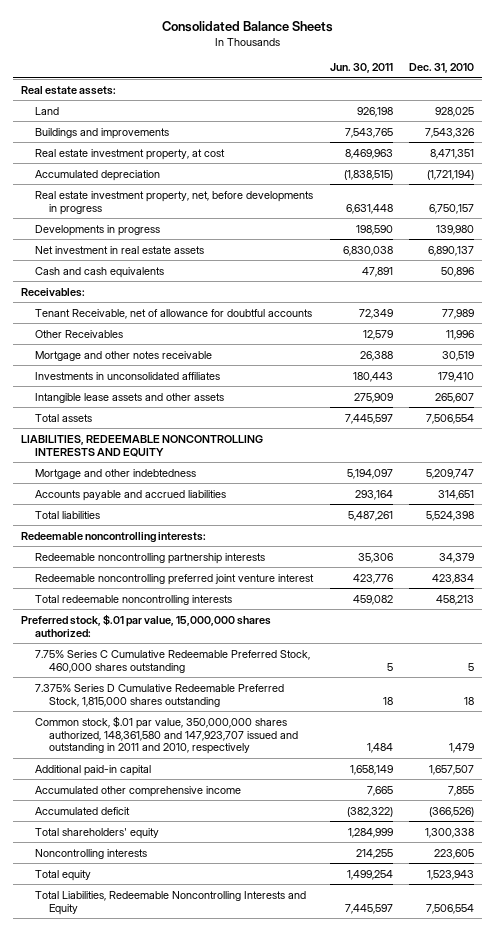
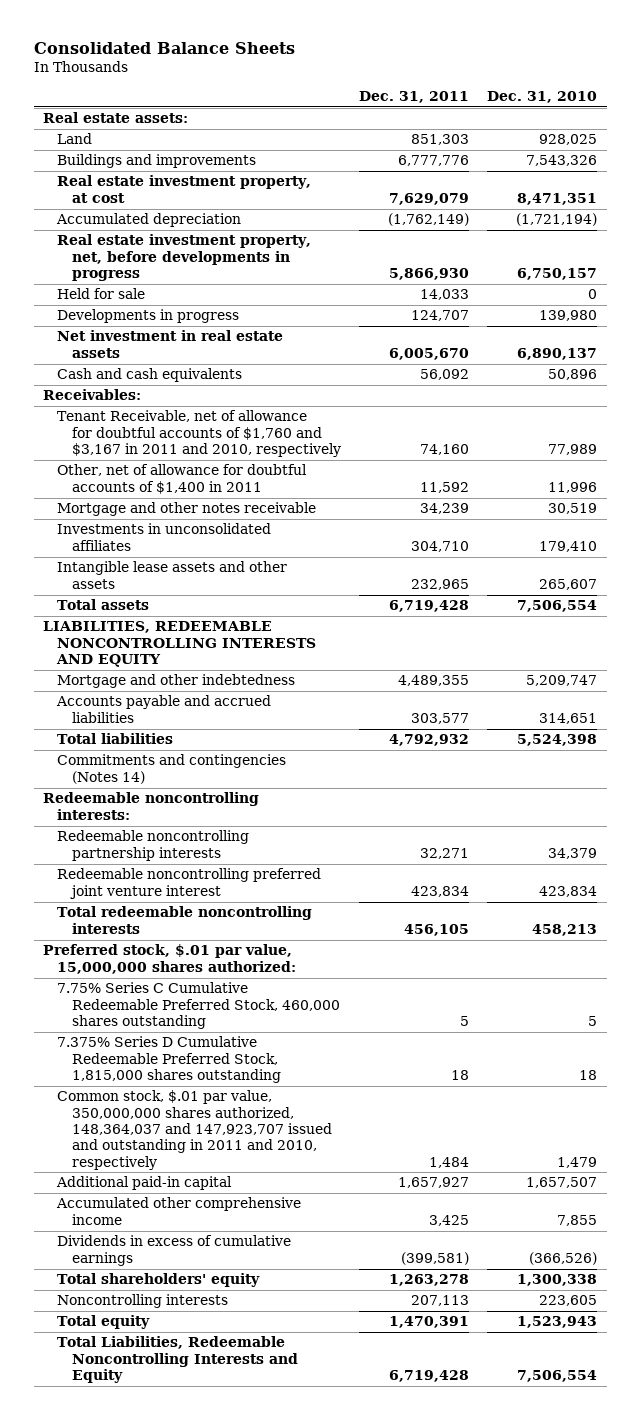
[329,63,393,74] Jun. 30, 2011 -> none
none -> [359,91,470,104] Dec. 31, 2011
none -> [57,288,146,300] Held for sale
[35,308,313,319] Tenant Receivable, net of allowance for doubtful accounts -> [57,410,342,458] Tenant Receivable, net of allowance for doubtful accounts of $1,760 and $3,167 in 2011 and 2010, respectively
[35,329,124,338] Other Receivables -> [57,464,308,494] Other, net of allowance for doubtful accounts of $1,400 in 2011
none -> [57,754,287,784] Commitments and contingencies (Notes 14)
[35,715,299,755] Common stock, $.01 par value, 350,000,000 shares authorized, 148,361,580 and 147,923,707 issued and outstanding in 2011 and 2010, respectively -> [57,1090,333,1170] Common stock, $.01 par value, 350,000,000 shares authorized, 148,364,037 and 147,923,707 issued and outstanding in 2011 and 2010, respectively
[35,806,131,815] Accumulated deficit -> [57,1235,292,1266] Dividends in excess of cumulative earnings

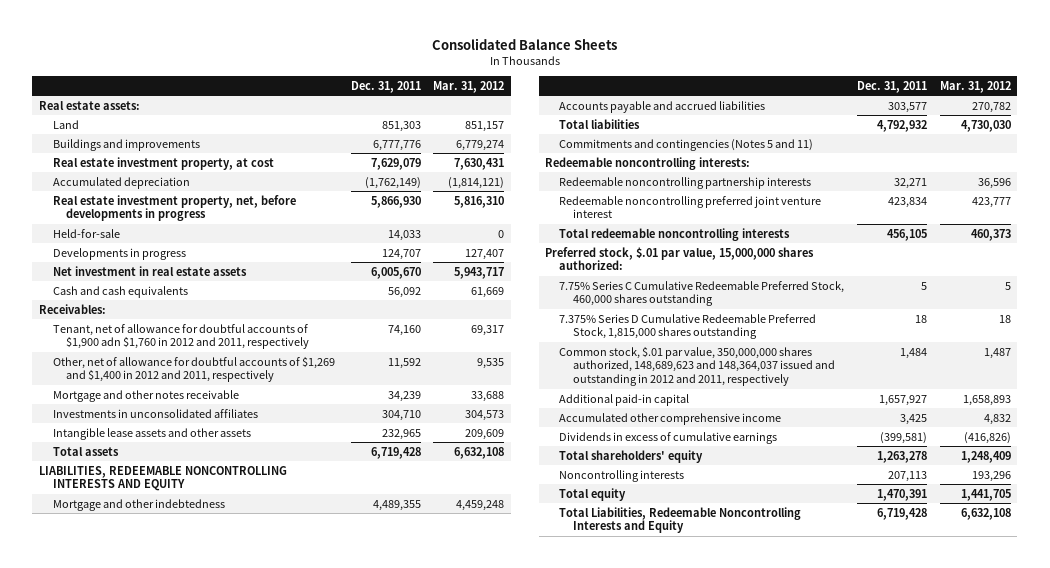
[487,91,598,104] Dec. 31, 2010 -> none
none -> [433,80,505,93] Mar. 31, 2012
[57,288,146,300] Held for sale -> [52,228,120,238] Held-for-sale
[57,410,342,458] Tenant Receivable, net of allowance for doubtful accounts of $1,760 and $3,167 in 2011 and 2010, respectively -> [52,323,310,350] Tenant, net of allowance for doubtful accounts of $1,900 adn $1,760 in 2012 and 2011, respectively
[57,464,308,494] Other, net of allowance for doubtful accounts of $1,400 in 2011 -> [52,355,335,383] Other, net of allowance for doubtful accounts of $1,269 and $1,400 in 2012 and 2011, respectively
[57,754,287,784] Commitments and contingencies (Notes 14) -> [558,138,813,151] Commitments and contingencies (Notes 5 and 11)
[57,1090,333,1170] Common stock, $.01 par value, 350,000,000 shares authorized, 148,364,037 and 147,923,707 issued and outstanding in 2011 and 2010, respectively -> [558,345,835,387] Common stock, $.01 par value, 350,000,000 shares authorized, 148,689,623 and 148,364,037 issued and outstanding in 2012 and 2011, respectively

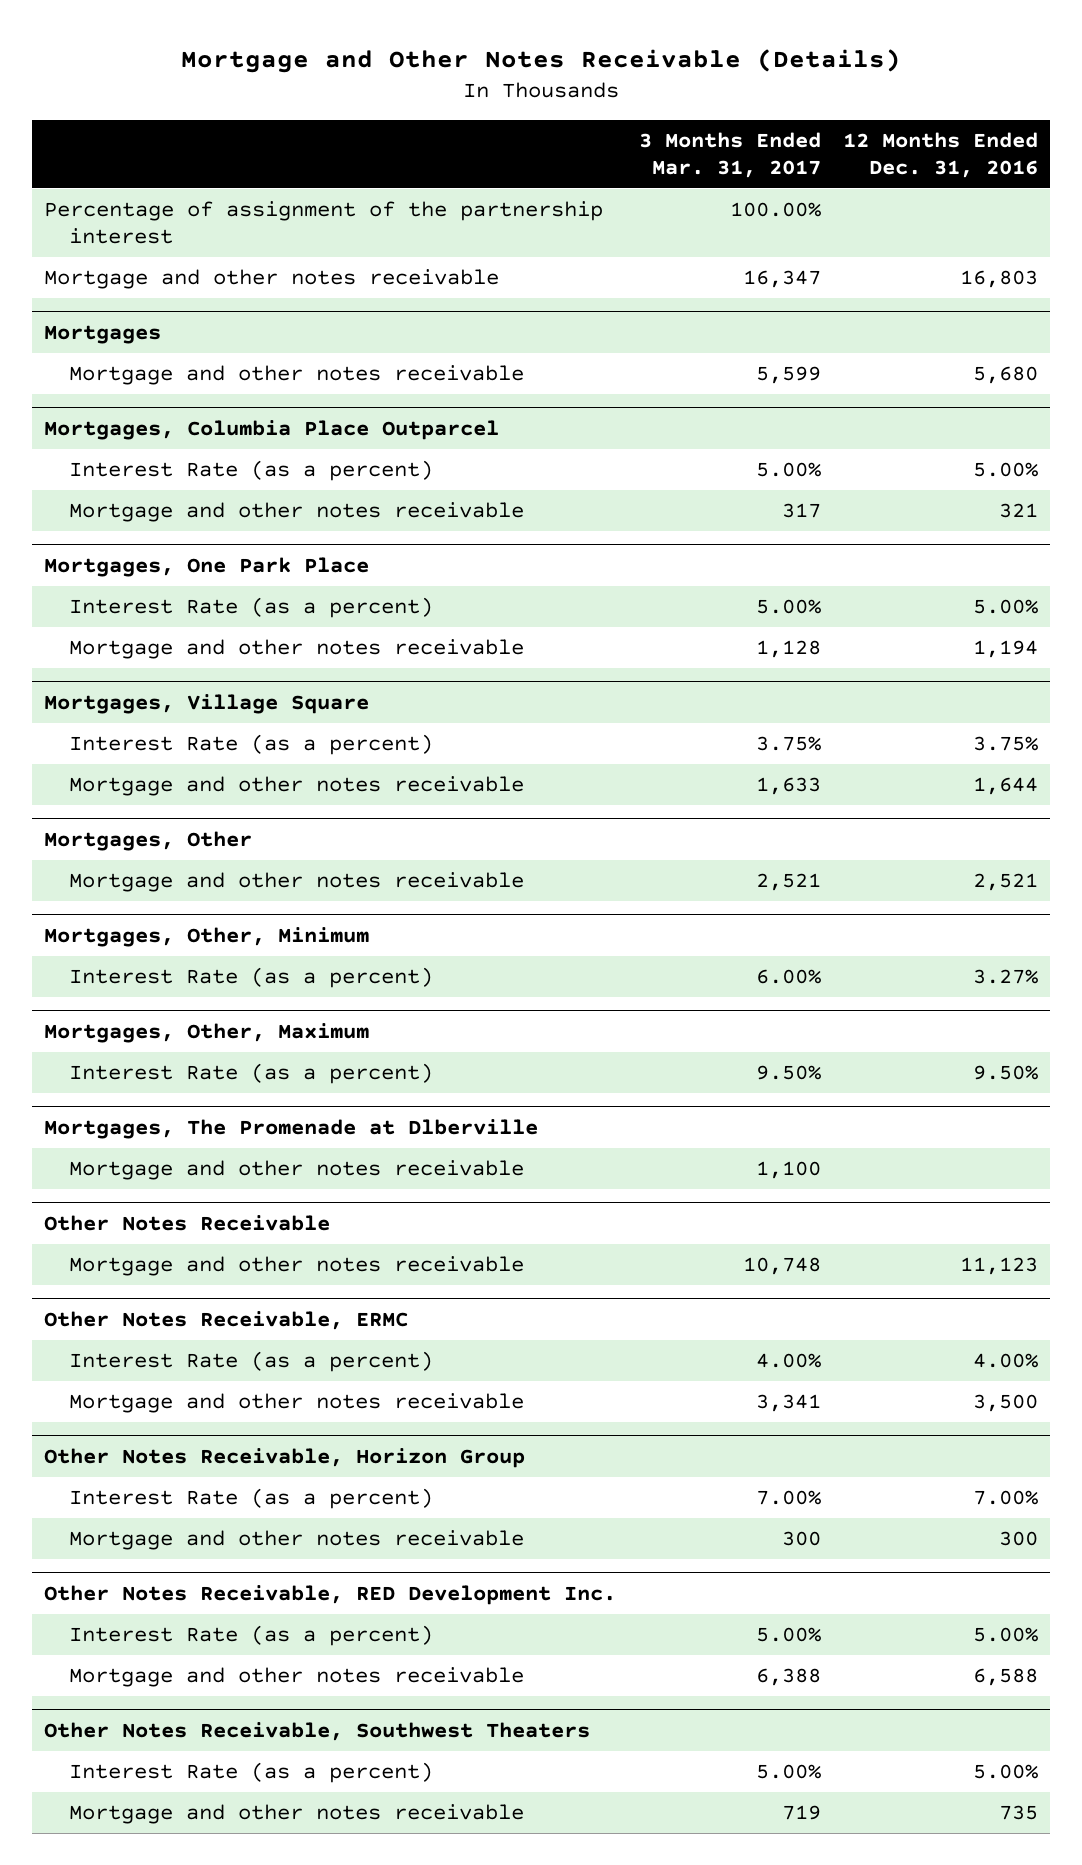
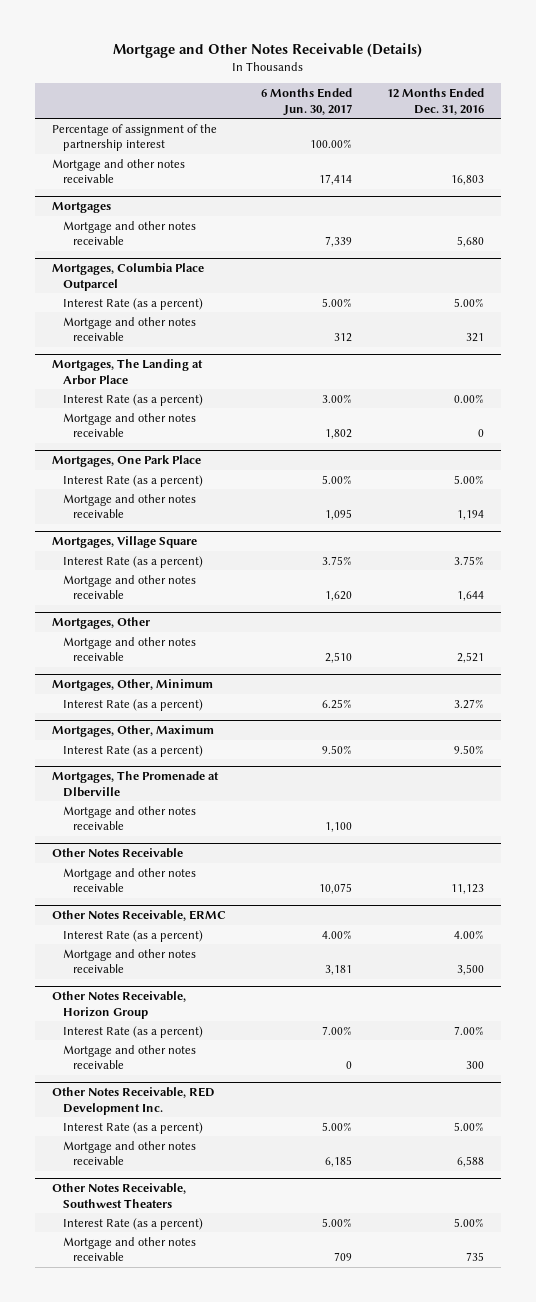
[638,131,821,178] 3 Months Ended Mar. 31, 2017 -> none
none -> [260,88,352,116] 6 Months Ended Jun. 30, 2017
none -> [52,359,204,385] Mortgages, The Landing at Arbor Place
none -> [62,393,203,406] Interest Rate (as a percent)
none -> [62,412,196,438] Mortgage and other notes receivable

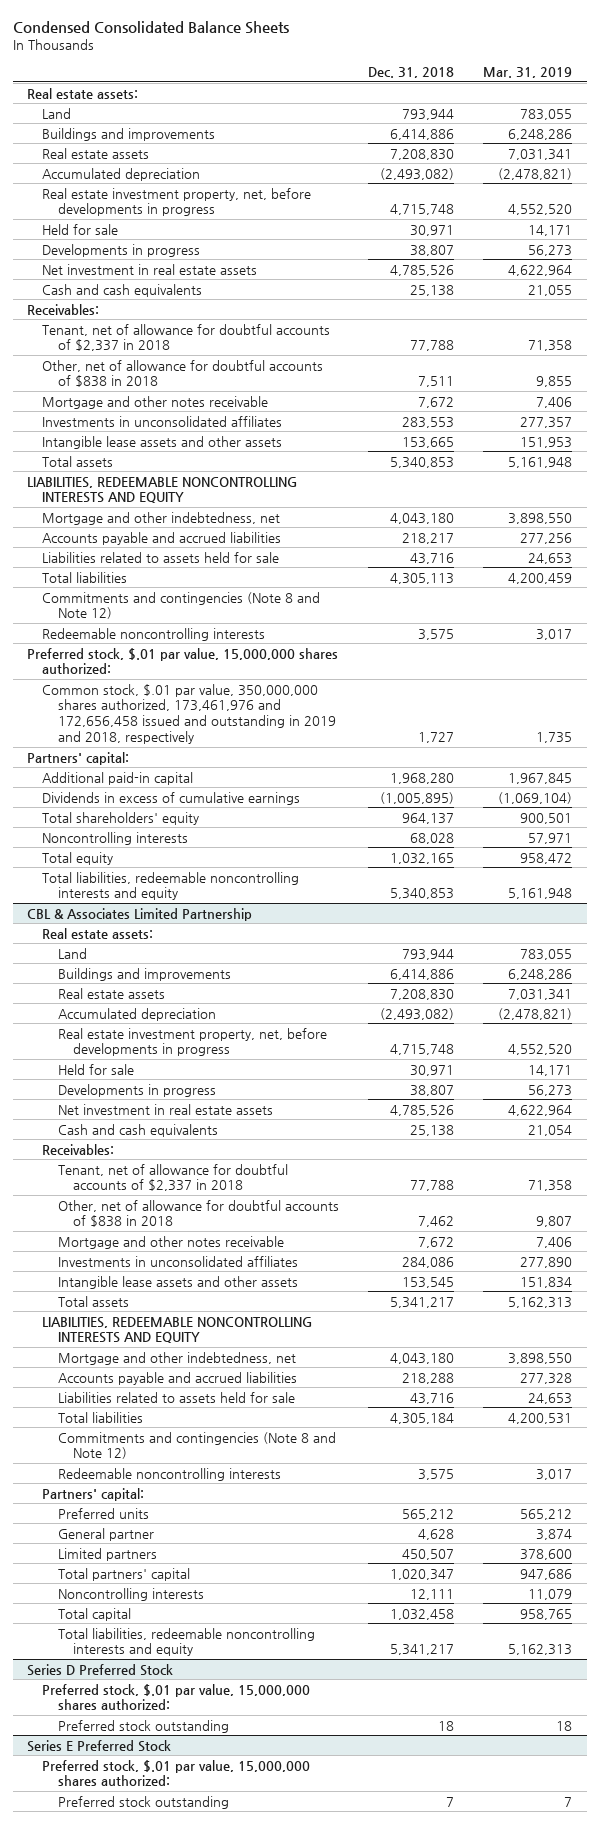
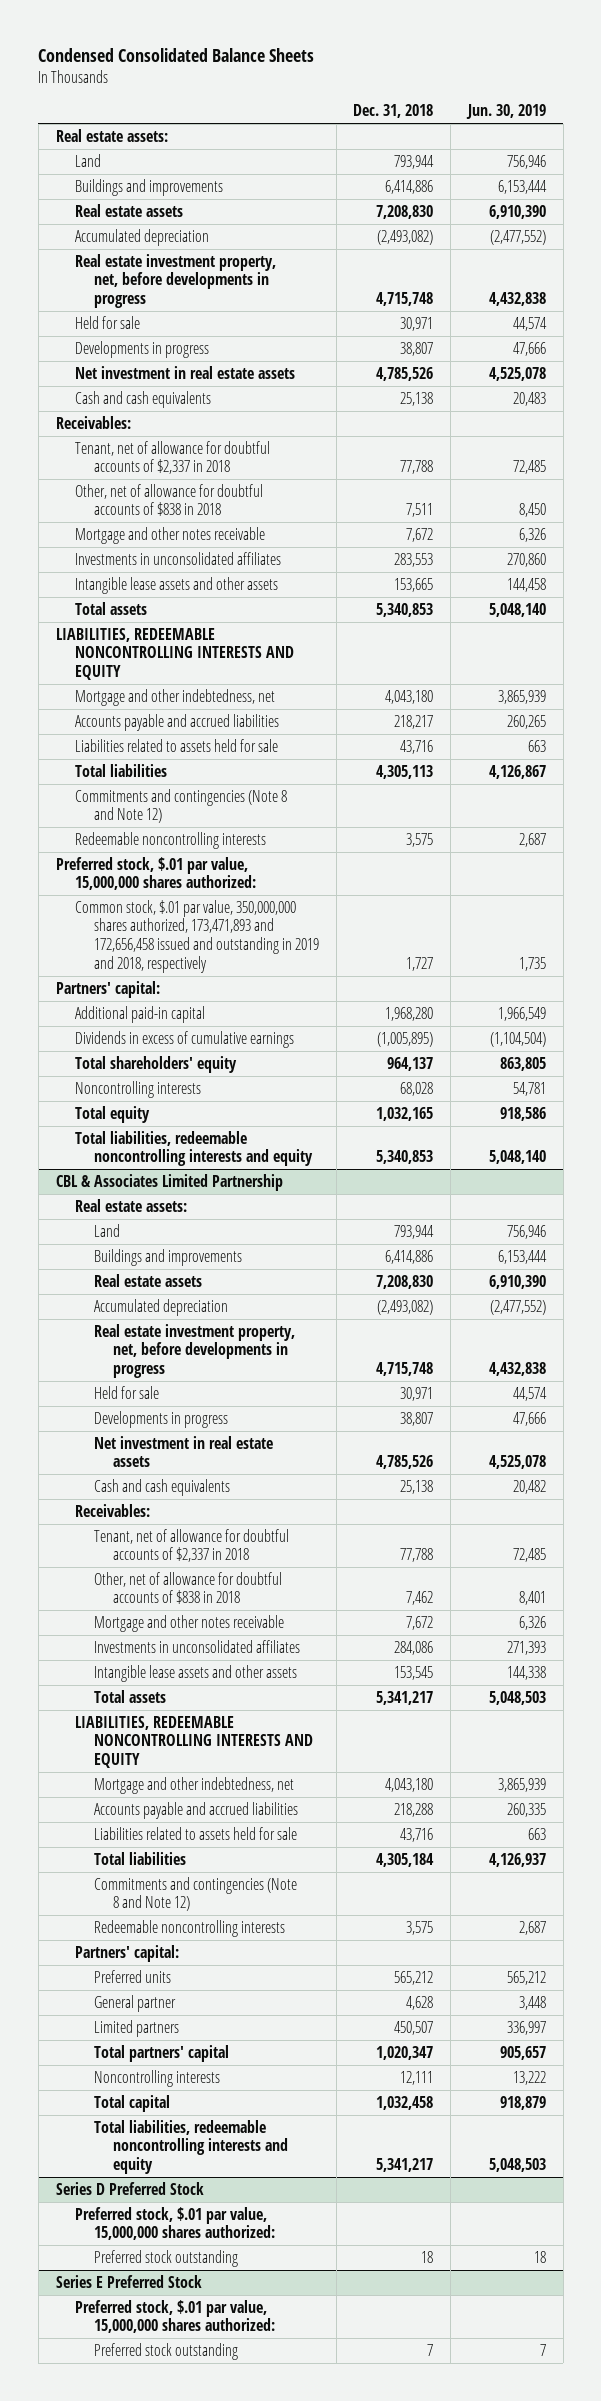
[483,67,573,79] Mar. 31, 2019 -> none
none -> [465,104,546,120] Jun. 30, 2019
[42,683,336,744] Common stock, $.01 par value, 350,000,000 shares authorized, 173,461,976 and 172,656,458 issued and outstanding in 2019 and 2018, respectively -> [74,899,320,973] Common stock, $.01 par value, 350,000,000 shares authorized, 173,471,893 and 172,656,458 issued and outstanding in 2019 and 2018, respectively

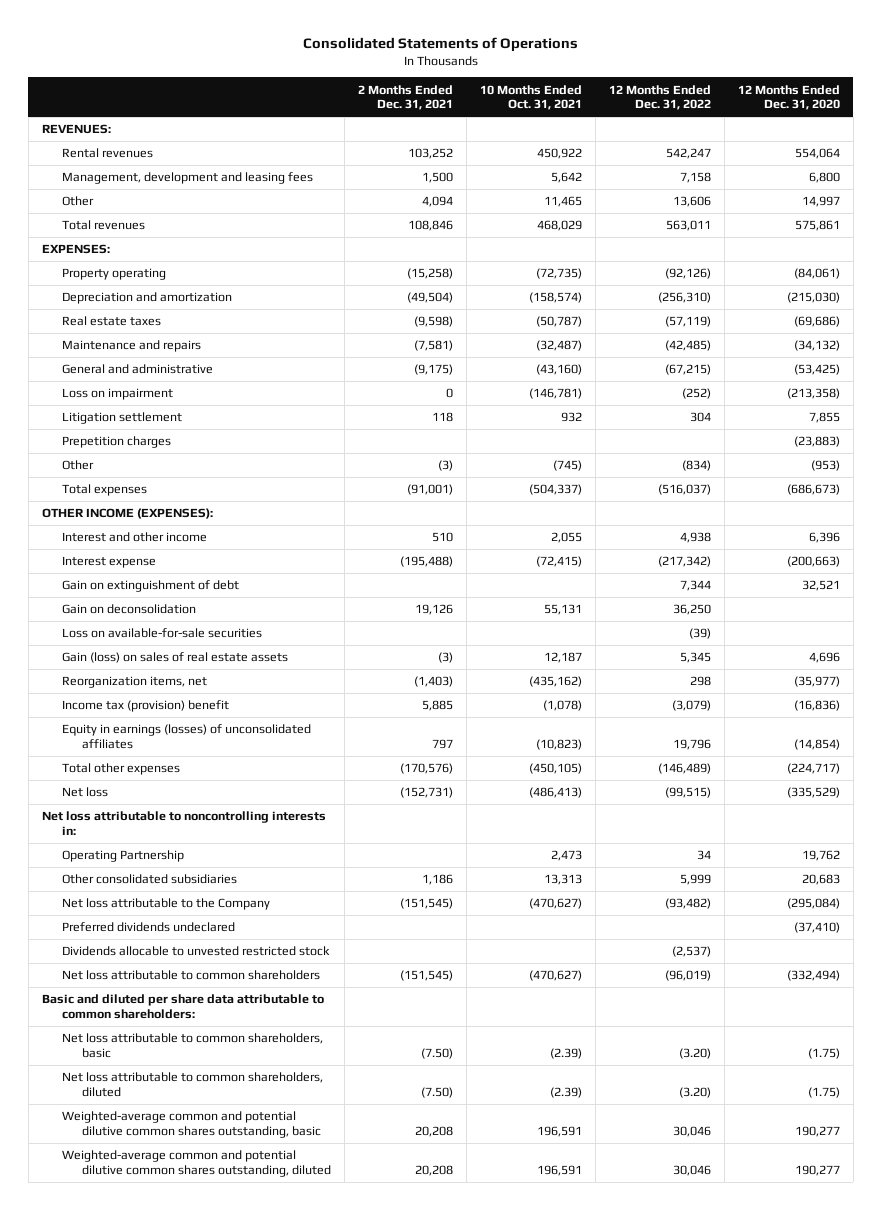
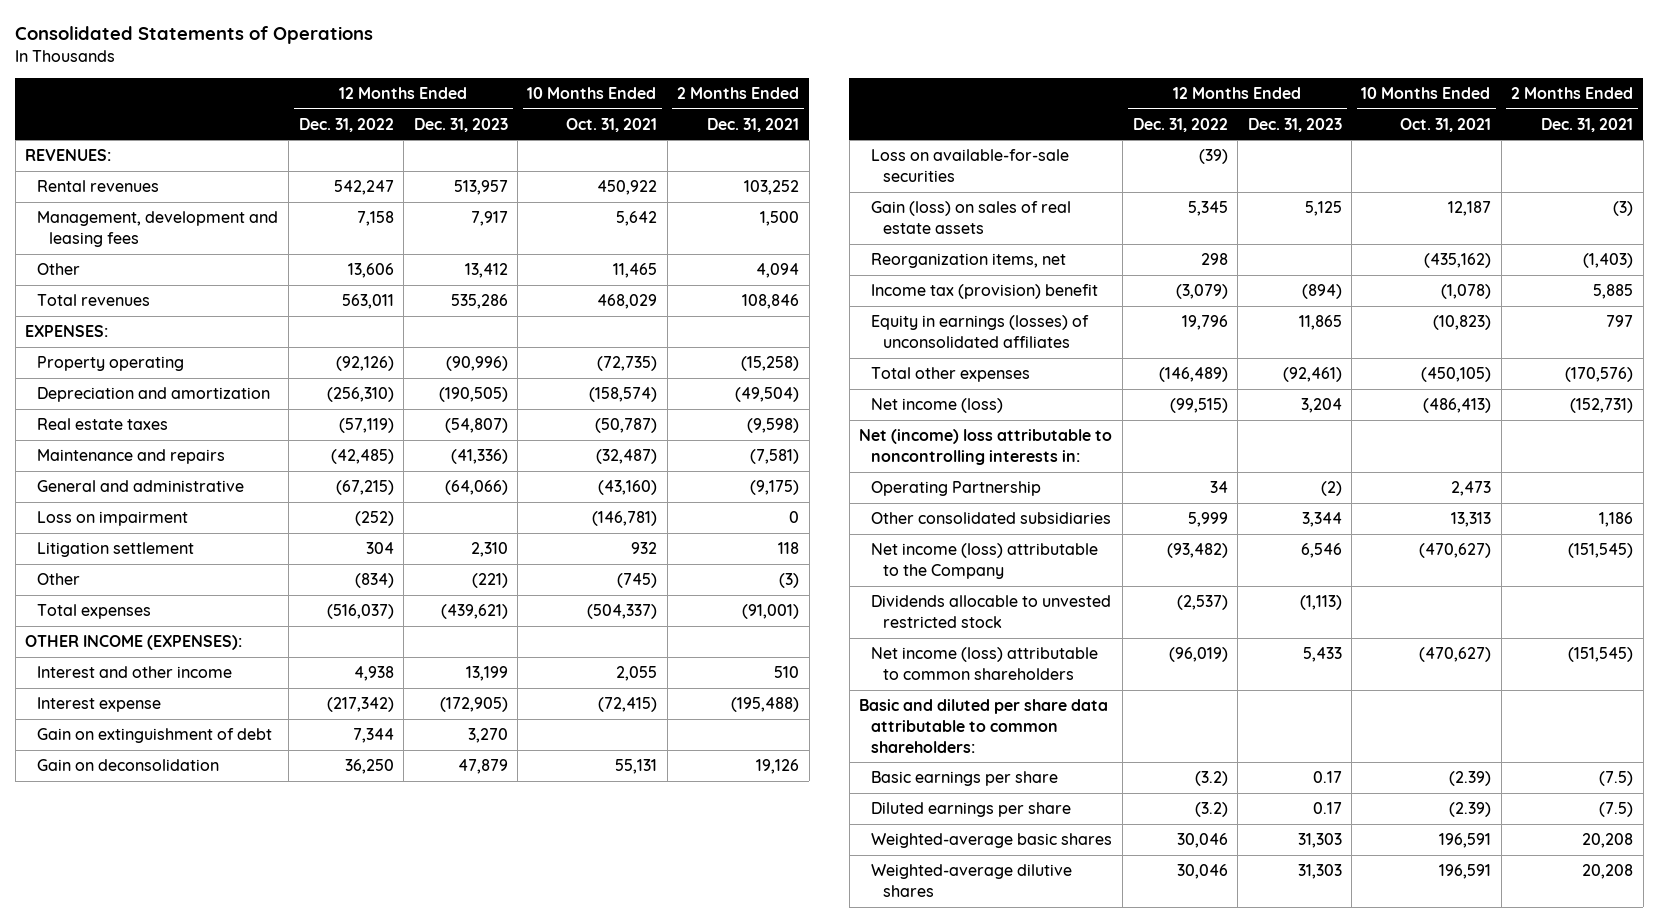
[737,84,840,111] 12 Months Ended Dec. 31, 2020 -> none
none -> [413,117,508,132] Dec. 31, 2023
[61,436,171,449] Prepetition charges -> none
[61,787,108,798] Net loss -> [871,398,1004,414] Net income (loss)
[41,811,326,835] Net loss attributable to noncontrolling interests in: -> [859,429,1113,465] Net (income) loss attributable to noncontrolling interests in:
[61,922,235,933] Preferred dividends undeclared -> none
[61,898,270,911] Net loss attributable to the Company -> [871,543,1099,579] Net income (loss) attributable to the Company
[61,970,320,981] Net loss attributable to common shareholders -> [871,647,1099,680] Net income (loss) attributable to common shareholders
[61,1033,323,1058] Net loss attributable to common shareholders, basic -> none
[61,1072,323,1097] Net loss attributable to common shareholders, diluted -> none
none -> [871,771,1059,787] Basic earnings per share
none -> [871,802,1072,818] Diluted earnings per share
[61,1111,321,1138] Weighted-average common and potential dilutive common shares outstanding, basic -> [871,833,1113,849] Weighted-average basic shares
[61,1150,331,1177] Weighted-average common and potential dilutive common shares outstanding, diluted -> [871,864,1073,897] Weighted-average dilutive shares

